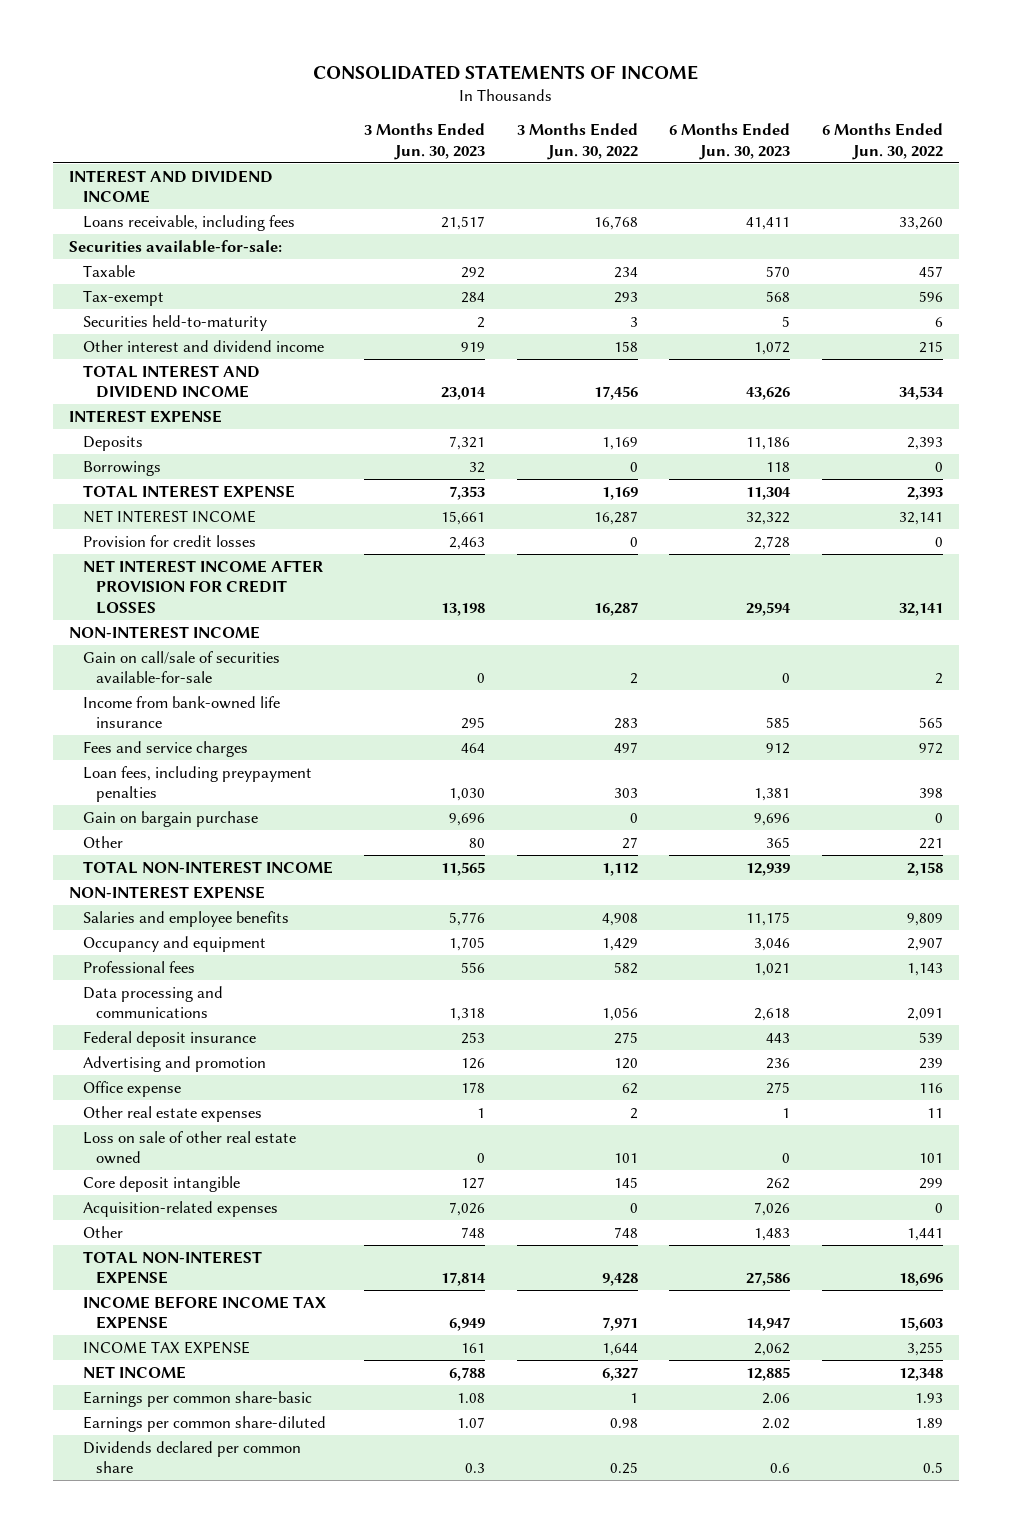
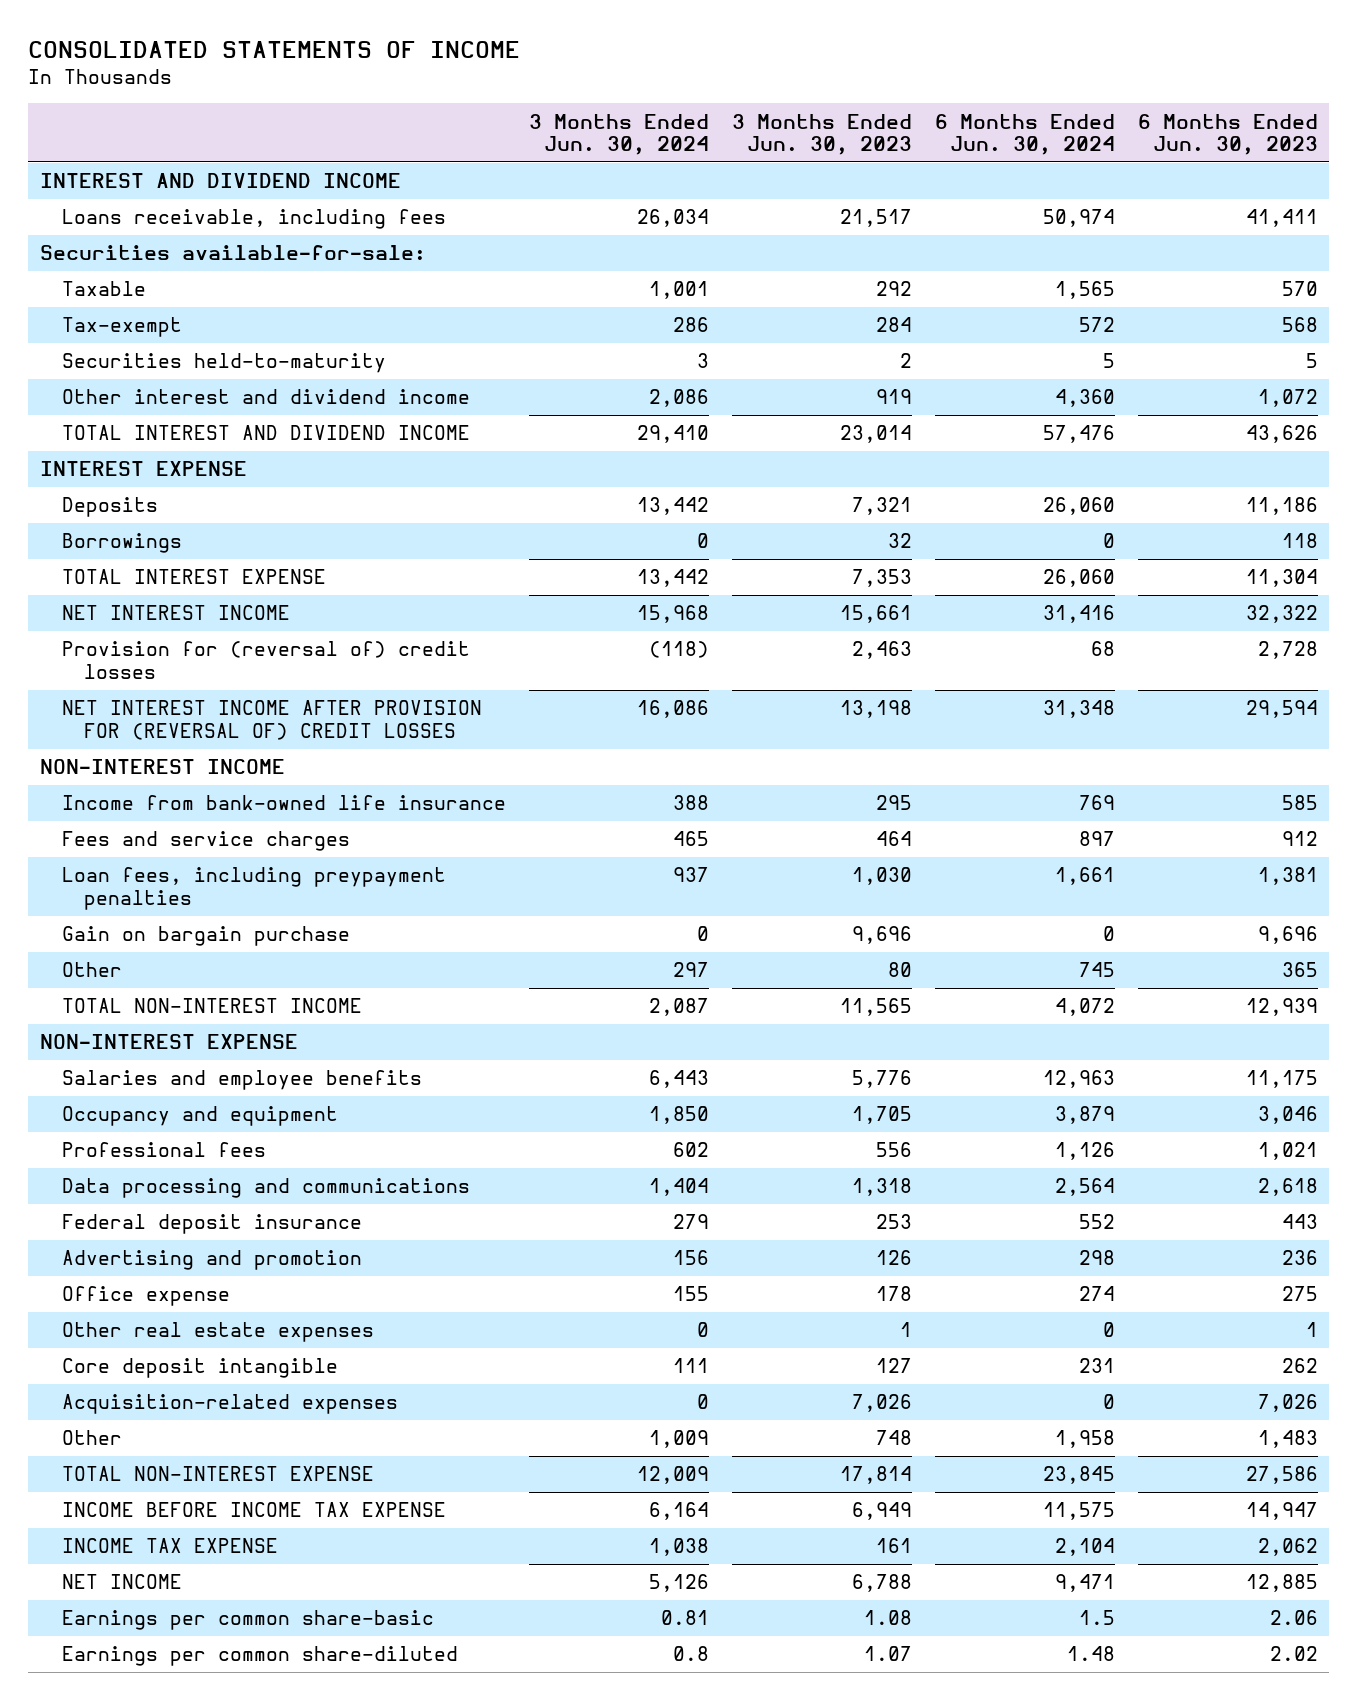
[516,123,638,160] 3 Months Ended Jun. 30, 2022 -> none
[821,123,943,160] 6 Months Ended Jun. 30, 2022 -> none
none -> [528,113,709,155] 3 Months Ended Jun. 30, 2024
none -> [934,113,1115,155] 6 Months Ended Jun. 30, 2024
[82,534,256,547] Provision for credit losses -> [61,641,470,679] Provision for (reversal of) credit losses
[82,559,323,614] NET INTEREST INCOME AFTER PROVISION FOR CREDIT LOSSES -> [61,700,482,740] NET INTEREST INCOME AFTER PROVISION FOR (REVERSAL OF) CREDIT LOSSES
[82,650,280,684] Gain on call/sale of securities available-for-sale -> none
[82,1130,296,1165] Loss on sale of other real estate owned -> none
[82,1440,301,1474] Dividends declared per common share -> none

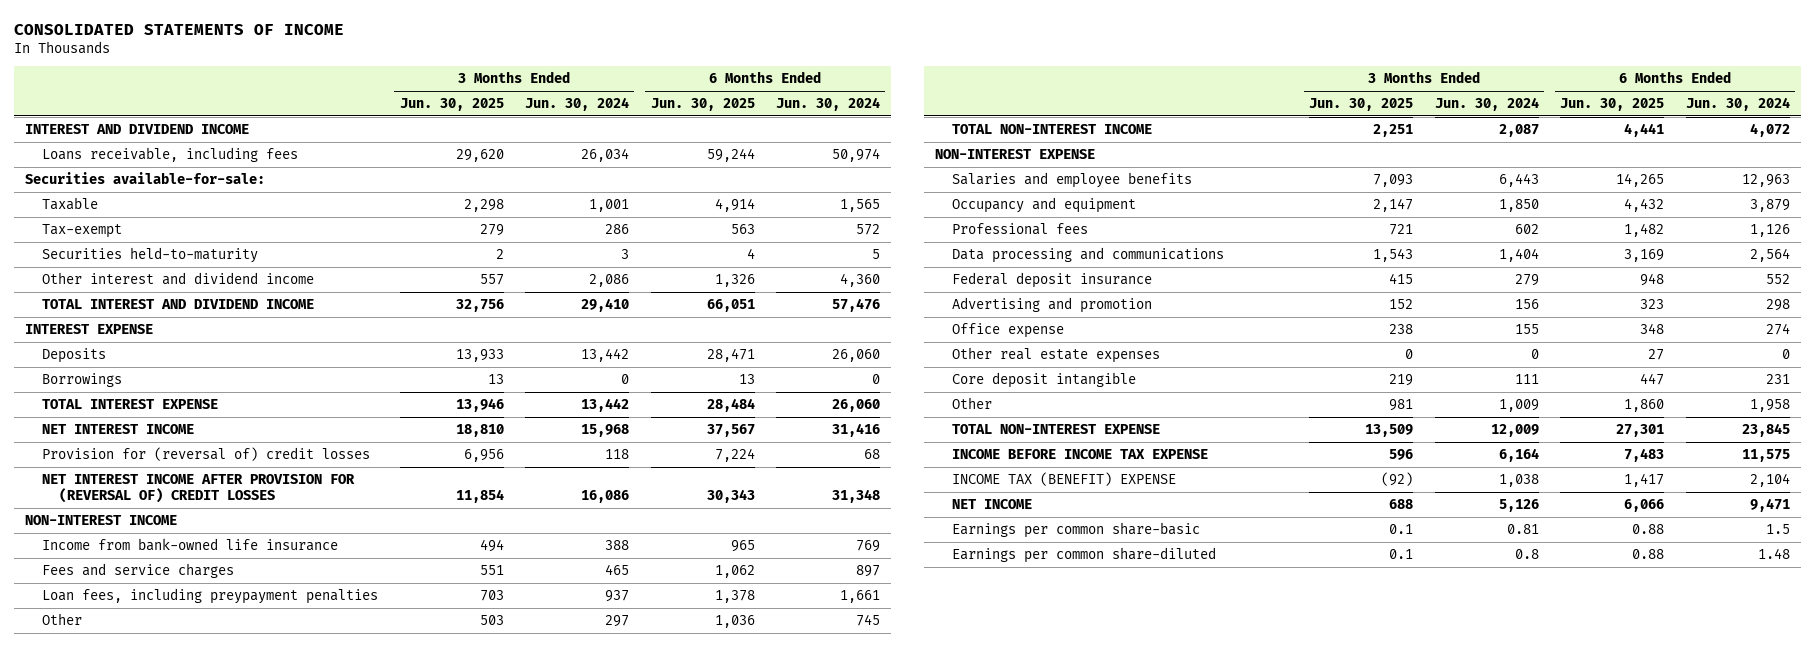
[731,113,912,155] 3 Months Ended Jun. 30, 2023 -> none
[1137,113,1318,155] 6 Months Ended Jun. 30, 2023 -> none
none -> [399,98,504,112] Jun. 30, 2025
none -> [650,98,755,112] Jun. 30, 2025
[648,641,709,659] (118) -> [605,449,630,460] 118
[61,926,350,947] Gain on bargain purchase -> none
[61,1394,398,1415] Acquisition-related expenses -> none
[61,1538,278,1554] INCOME TAX EXPENSE -> [951,472,1176,487] INCOME TAX (BENEFIT) EXPENSE

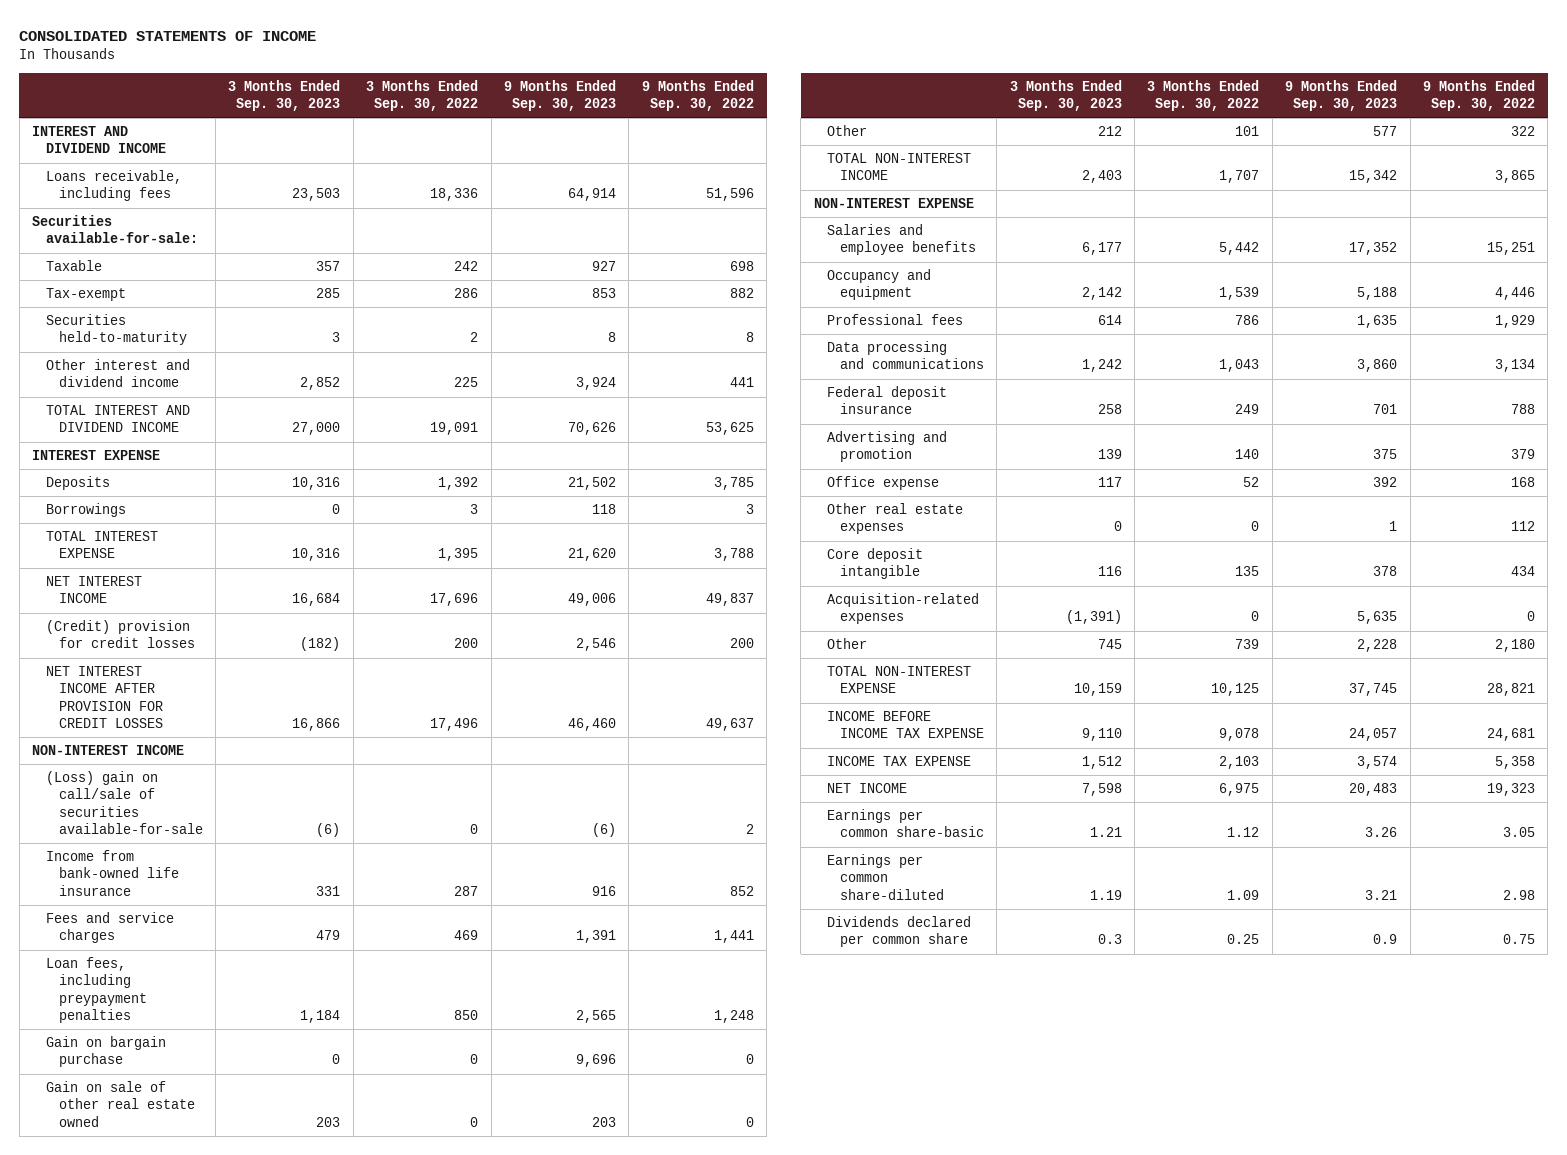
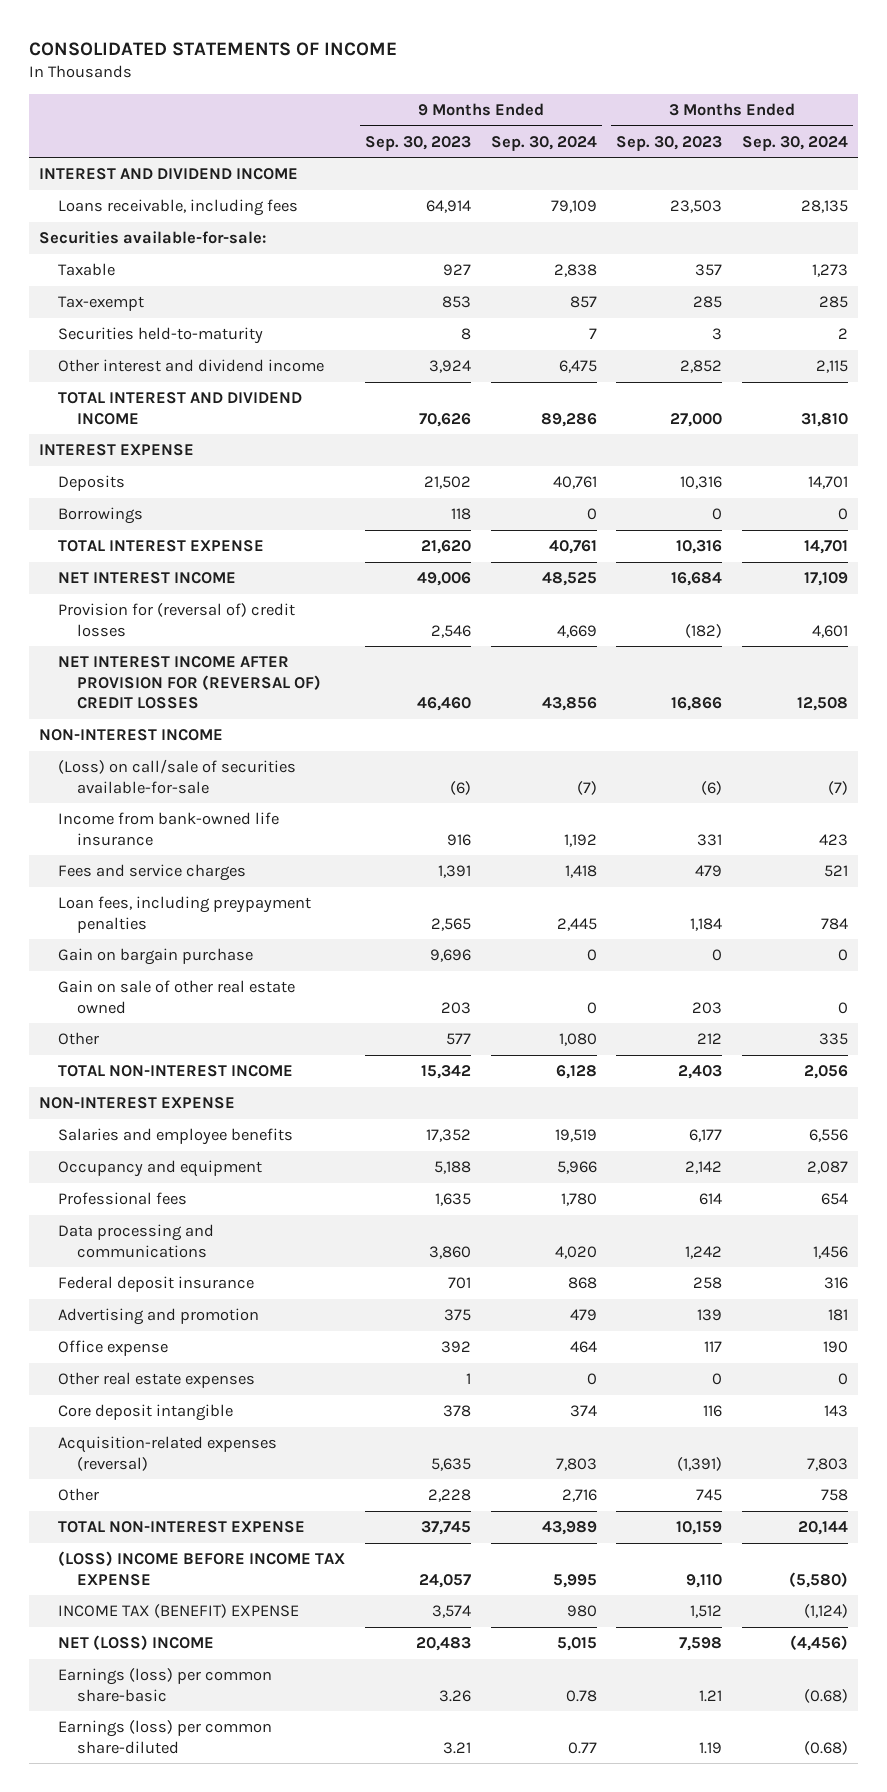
[366,79,479,112] 3 Months Ended Sep. 30, 2022 -> none
[641,79,754,112] 9 Months Ended Sep. 30, 2022 -> none
none -> [490,135,597,151] Sep. 30, 2024
none -> [742,135,849,151] Sep. 30, 2024
[45,620,195,649] (Credit) provision for credit losses -> [58,603,296,637] Provision for (reversal of) credit losses
[45,666,163,729] NET INTEREST INCOME AFTER PROVISION FOR CREDIT LOSSES -> [58,656,322,710] NET INTEREST INCOME AFTER PROVISION FOR (REVERSAL OF) CREDIT LOSSES
[45,771,203,835] (Loss) gain on call/sale of securities available-for-sale -> [58,759,297,794] (Loss) on call/sale of securities available-for-sale
[826,593,979,625] Acquisition-related expenses -> [58,1436,278,1471] Acquisition-related expenses (reversal)
[826,916,971,948] Dividends declared per common share -> none
[826,711,985,739] INCOME BEFORE INCOME TAX EXPENSE -> [58,1551,346,1586] (LOSS) INCOME BEFORE INCOME TAX EXPENSE
[826,756,971,767] INCOME TAX EXPENSE -> [58,1604,300,1619] INCOME TAX (BENEFIT) EXPENSE
[826,783,907,794] NET INCOME -> [58,1635,215,1651] NET (LOSS) INCOME
[826,809,985,838] Earnings per common share-basic -> [58,1668,273,1702] Earnings (loss) per common share-basic
[826,854,945,900] Earnings per common share-diluted -> [58,1720,273,1754] Earnings (loss) per common share-diluted

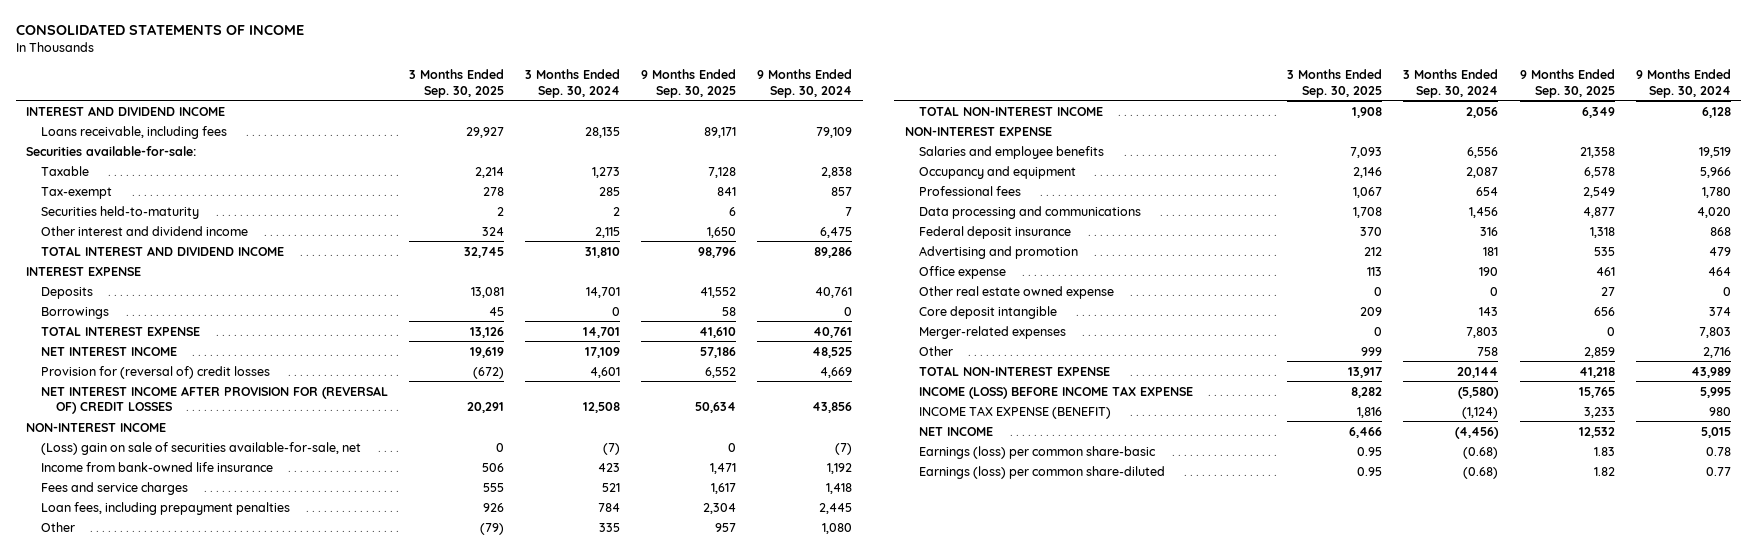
[364,135,471,151] Sep. 30, 2023 -> none
[616,135,723,151] Sep. 30, 2023 -> none
none -> [409,69,505,98] 3 Months Ended Sep. 30, 2025
none -> [641,69,737,98] 9 Months Ended Sep. 30, 2025
[58,759,297,794] (Loss) on call/sale of securities available-for-sale -> [40,441,361,455] (Loss) gain on sale of securities available-for-sale, net
[58,948,254,966] Gain on bargain purchase -> none
[58,980,296,1014] Gain on sale of other real estate owned -> none
[58,896,312,933] Loan fees, including preypayment penalties -> [40,501,290,515] Loan fees, including prepayment penalties
[58,1372,256,1389] Other real estate expenses -> [919,285,1115,299] Other real estate owned expense
[58,1436,278,1471] Acquisition-related expenses (reversal) -> [919,325,1067,339] Merger-related expenses
[58,1551,346,1586] (LOSS) INCOME BEFORE INCOME TAX EXPENSE -> [919,385,1194,399] INCOME (LOSS) BEFORE INCOME TAX EXPENSE
[58,1604,300,1619] INCOME TAX (BENEFIT) EXPENSE -> [919,405,1112,419] INCOME TAX EXPENSE (BENEFIT)
[58,1635,215,1651] NET (LOSS) INCOME -> [919,426,994,436] NET INCOME

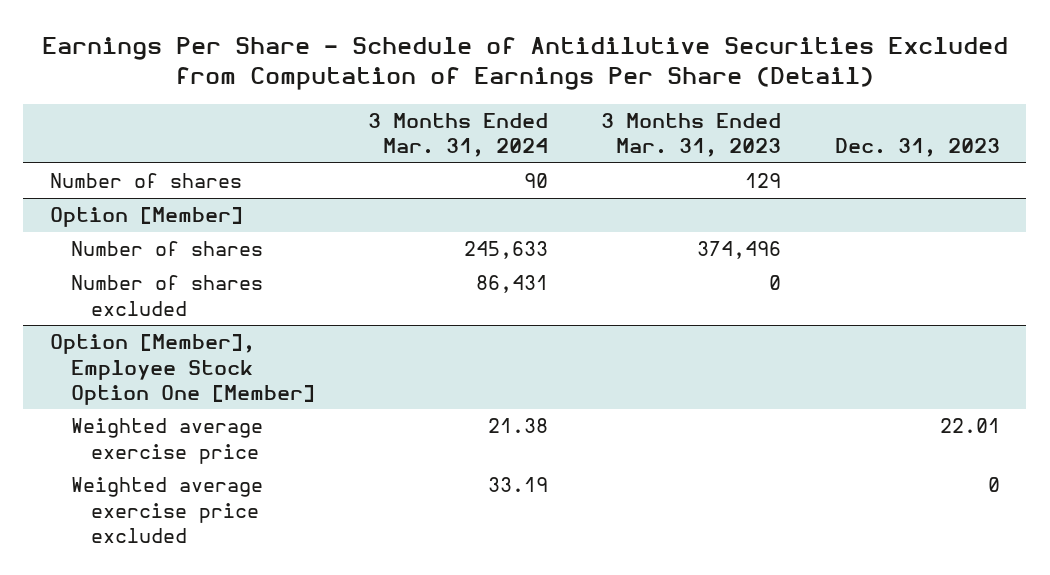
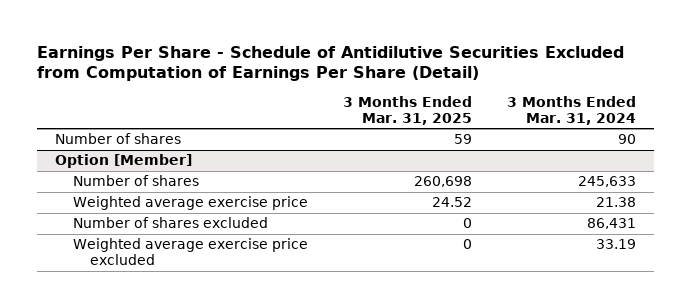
[601,112,782,158] 3 Months Ended Mar. 31, 2023 -> none
[834,138,1000,158] Dec. 31, 2023 -> none
none -> [342,95,472,125] 3 Months Ended Mar. 31, 2025
[50,334,315,405] Option [Member], Employee Stock Option One [Member] -> none
[70,275,263,316] Number of shares excluded -> [72,217,268,229] Number of shares excluded

